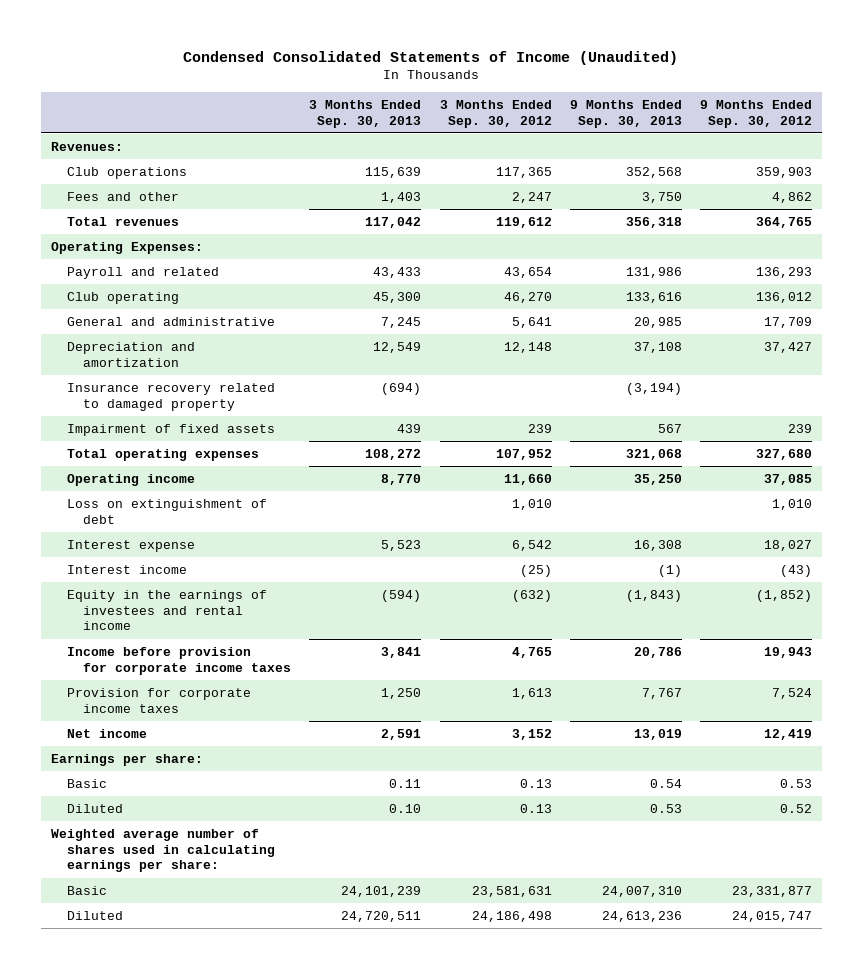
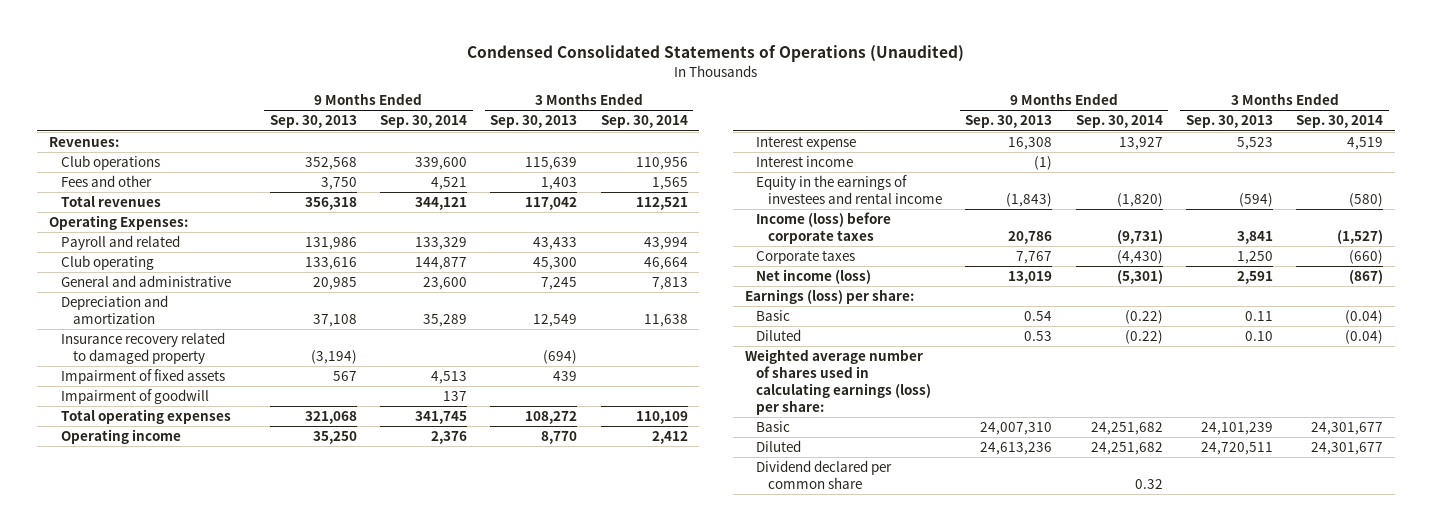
[183,50,679,65] Condensed Consolidated Statements of Income (Unaudited) -> [467,45,965,63] Condensed Consolidated Statements of Operations (Unaudited)
[439,99,552,128] 3 Months Ended Sep. 30, 2012 -> none
[700,99,813,128] 9 Months Ended Sep. 30, 2012 -> none
none -> [380,115,468,129] Sep. 30, 2014
none -> [600,115,688,129] Sep. 30, 2014
none -> [60,389,209,405] Impairment of goodwill
[66,498,267,524] Loss on extinguishment of debt -> none
[66,646,292,675] Income before provision for corporate income taxes -> [756,212,892,244] Income (loss) before corporate taxes
[66,687,251,713] Provision for corporate income taxes -> [756,250,856,265] Corporate taxes
[66,728,147,738] Net income -> [756,269,872,285] Net income (loss)
[50,753,203,766] Earnings per share: -> [744,289,914,305] Earnings (loss) per share:
[50,828,275,873] Weighted average number of shares used in calculating earnings per share: -> [744,349,932,415] Weighted average number of shares used in calculating earnings (loss) per share:
none -> [756,460,893,489] Dividend declared per common share

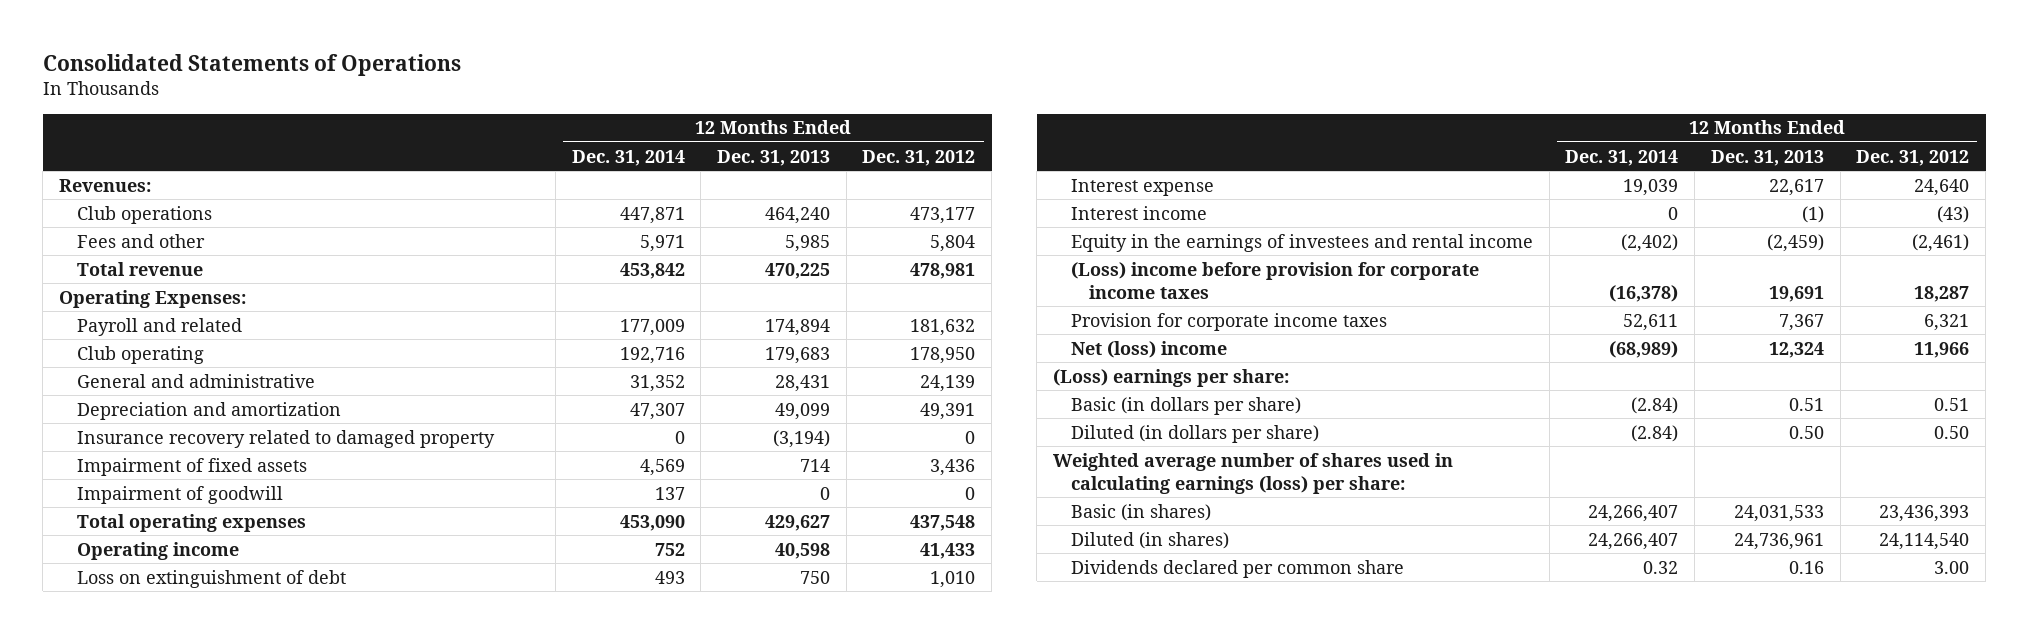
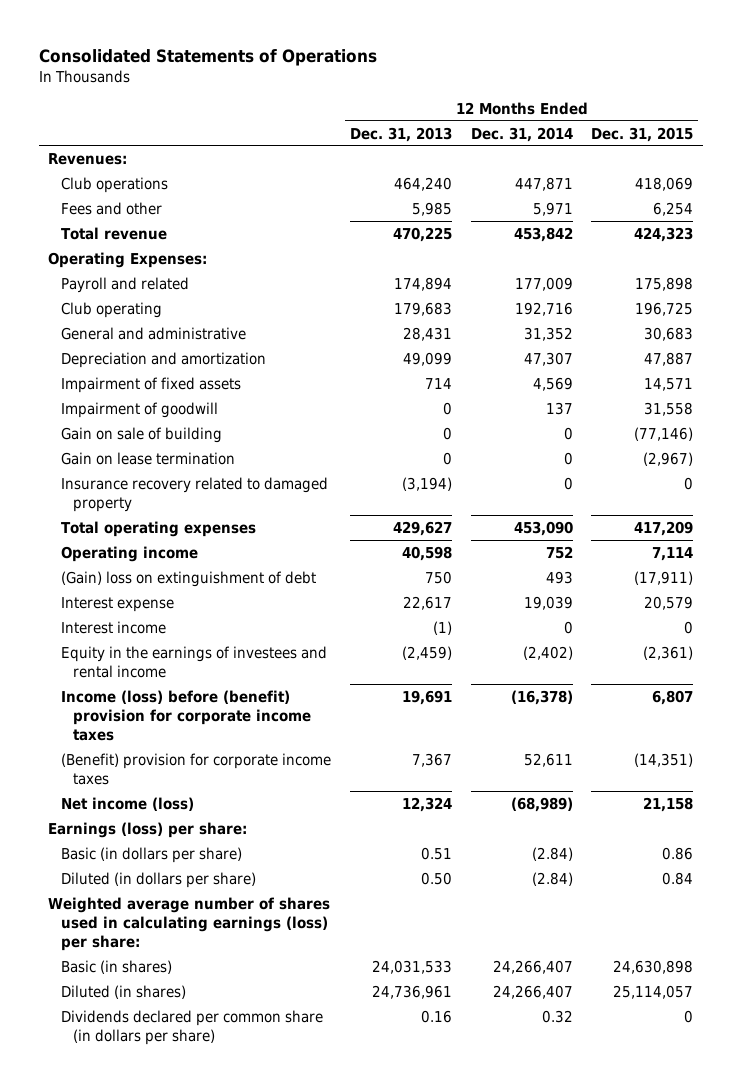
[862,149,976,166] Dec. 31, 2012 -> none
none -> [591,126,694,142] Dec. 31, 2015
none -> [60,426,222,443] Gain on sale of building
none -> [60,451,235,465] Gain on lease termination
[77,429,496,448] Insurance recovery related to damaged property -> [60,476,328,512] Insurance recovery related to damaged property
[77,569,347,588] Loss on extinguishment of debt -> [60,570,316,587] (Gain) loss on extinguishment of debt
[1070,261,1479,299] (Loss) income before provision for corporate income taxes -> [60,689,312,741] Income (loss) before (benefit) provision for corporate income taxes
[1070,312,1387,331] Provision for corporate income taxes -> [60,752,331,785] (Benefit) provision for corporate income taxes
[1070,340,1227,358] Net (loss) income -> [60,796,194,811] Net income (loss)
[1053,368,1290,387] (Loss) earnings per share: -> [48,821,248,838] Earnings (loss) per share:
[1070,559,1404,578] Dividends declared per common share -> [60,1009,323,1045] Dividends declared per common share (in dollars per share)

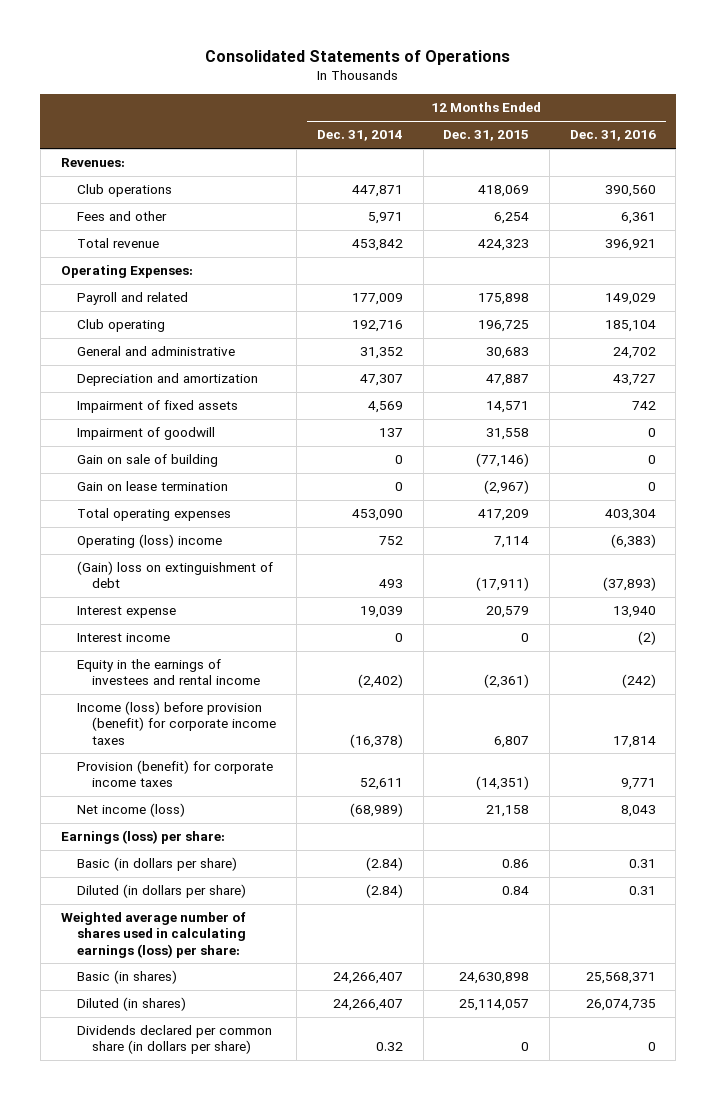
[349,126,452,142] Dec. 31, 2013 -> none
none -> [569,130,656,142] Dec. 31, 2016
[60,476,328,512] Insurance recovery related to damaged property -> none
[60,545,198,562] Operating income -> [76,534,222,549] Operating (loss) income
[60,689,312,741] Income (loss) before (benefit) provision for corporate income taxes -> [76,701,277,745] Income (loss) before provision (benefit) for corporate income taxes
[60,752,331,785] (Benefit) provision for corporate income taxes -> [76,760,273,788] Provision (benefit) for corporate income taxes

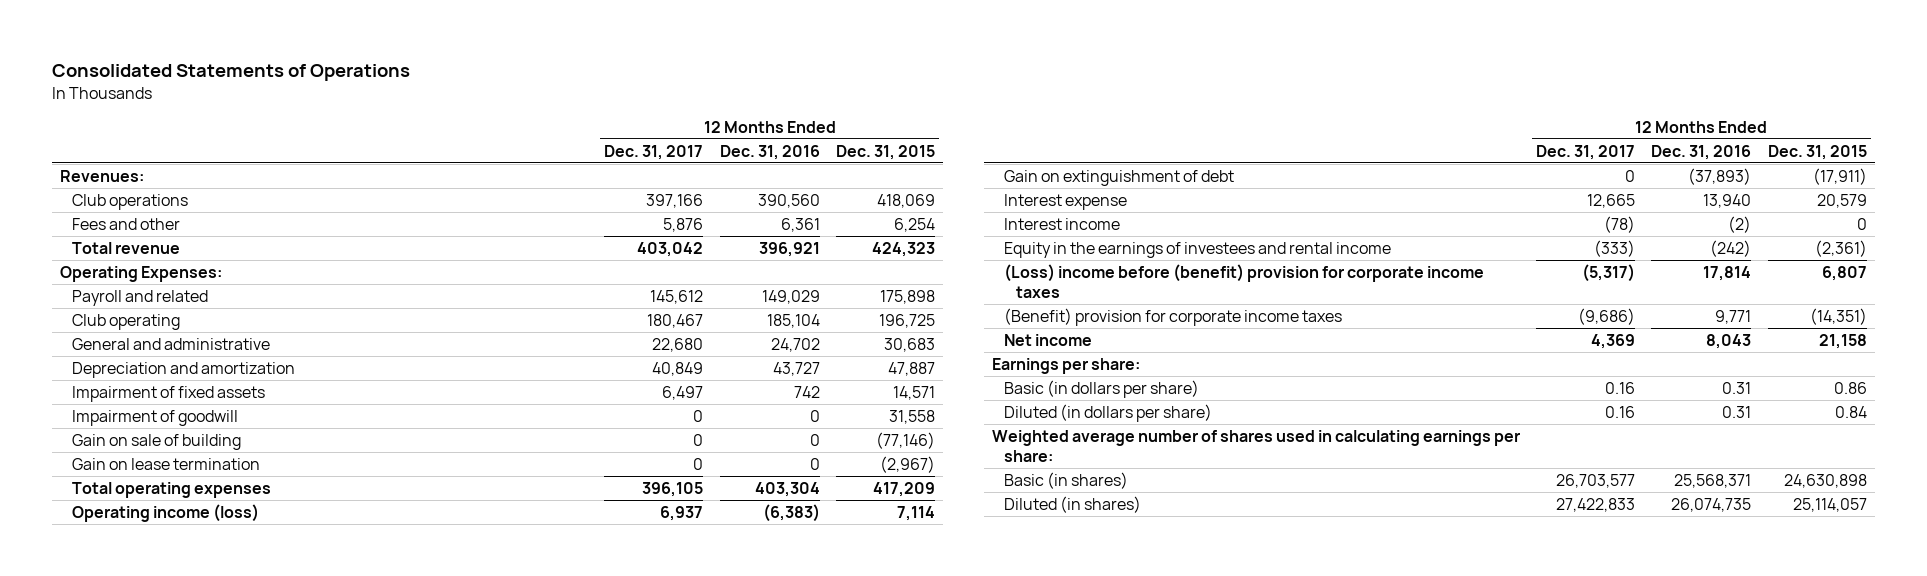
[316,130,403,142] Dec. 31, 2014 -> none
none -> [604,144,704,160] Dec. 31, 2017
[76,534,222,549] Operating (loss) income -> [72,503,260,522] Operating income (loss)
[76,561,273,589] (Gain) loss on extinguishment of debt -> [1003,169,1234,186] Gain on extinguishment of debt
[76,701,277,745] Income (loss) before provision (benefit) for corporate income taxes -> [1003,263,1484,298] (Loss) income before (benefit) provision for corporate income taxes
[76,760,273,788] Provision (benefit) for corporate income taxes -> [1003,307,1342,326] (Benefit) provision for corporate income taxes
[76,803,185,818] Net income (loss) -> [1003,333,1092,346] Net income
[60,830,225,845] Earnings (loss) per share: -> [991,357,1140,374] Earnings per share:
[60,912,246,958] Weighted average number of shares used in calculating earnings (loss) per share: -> [991,429,1520,462] Weighted average number of shares used in calculating earnings per share:
[76,1025,272,1055] Dividends declared per common share (in dollars per share) -> none

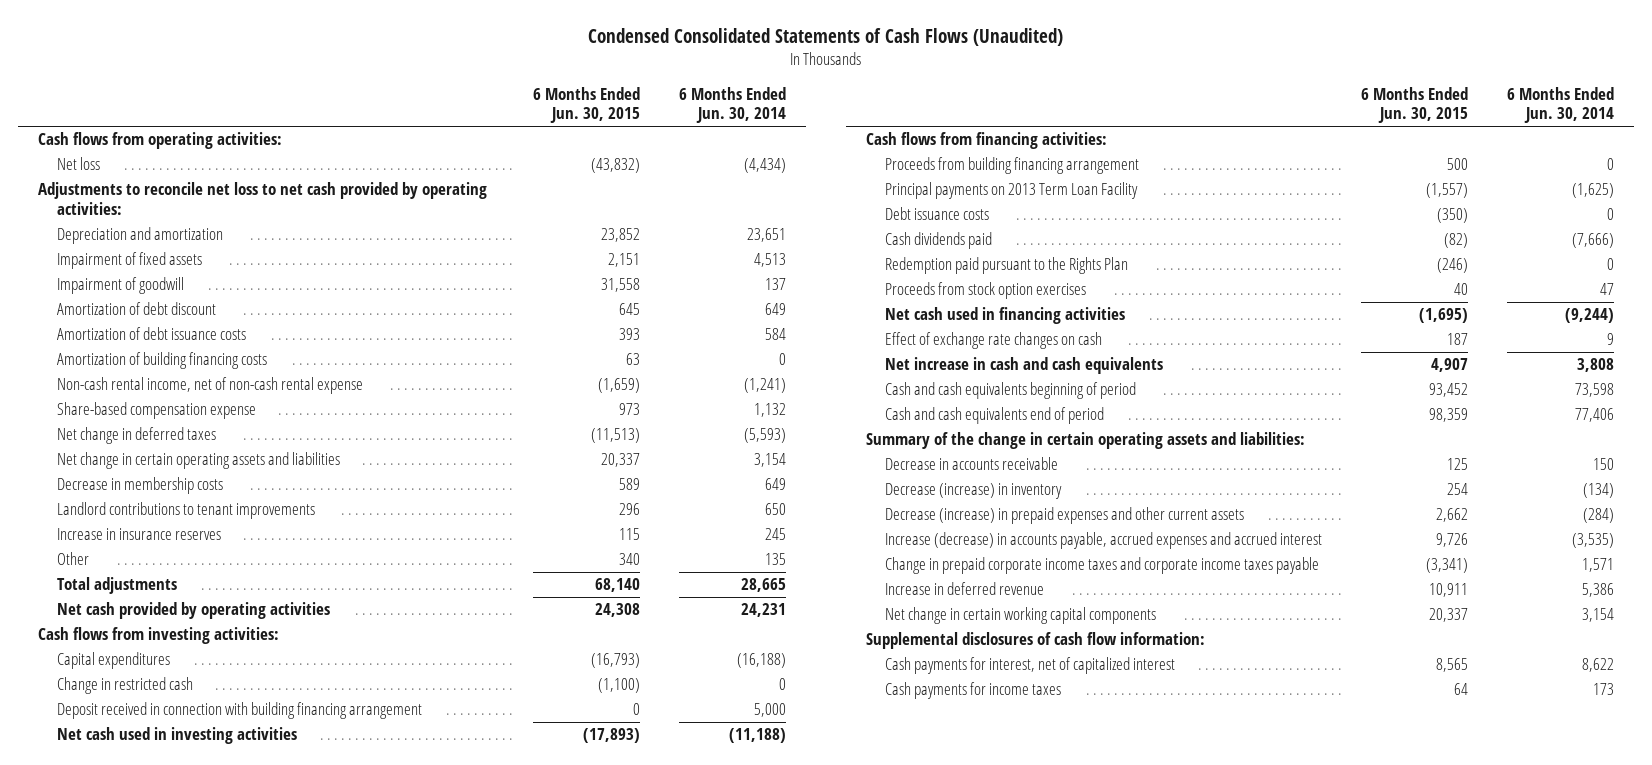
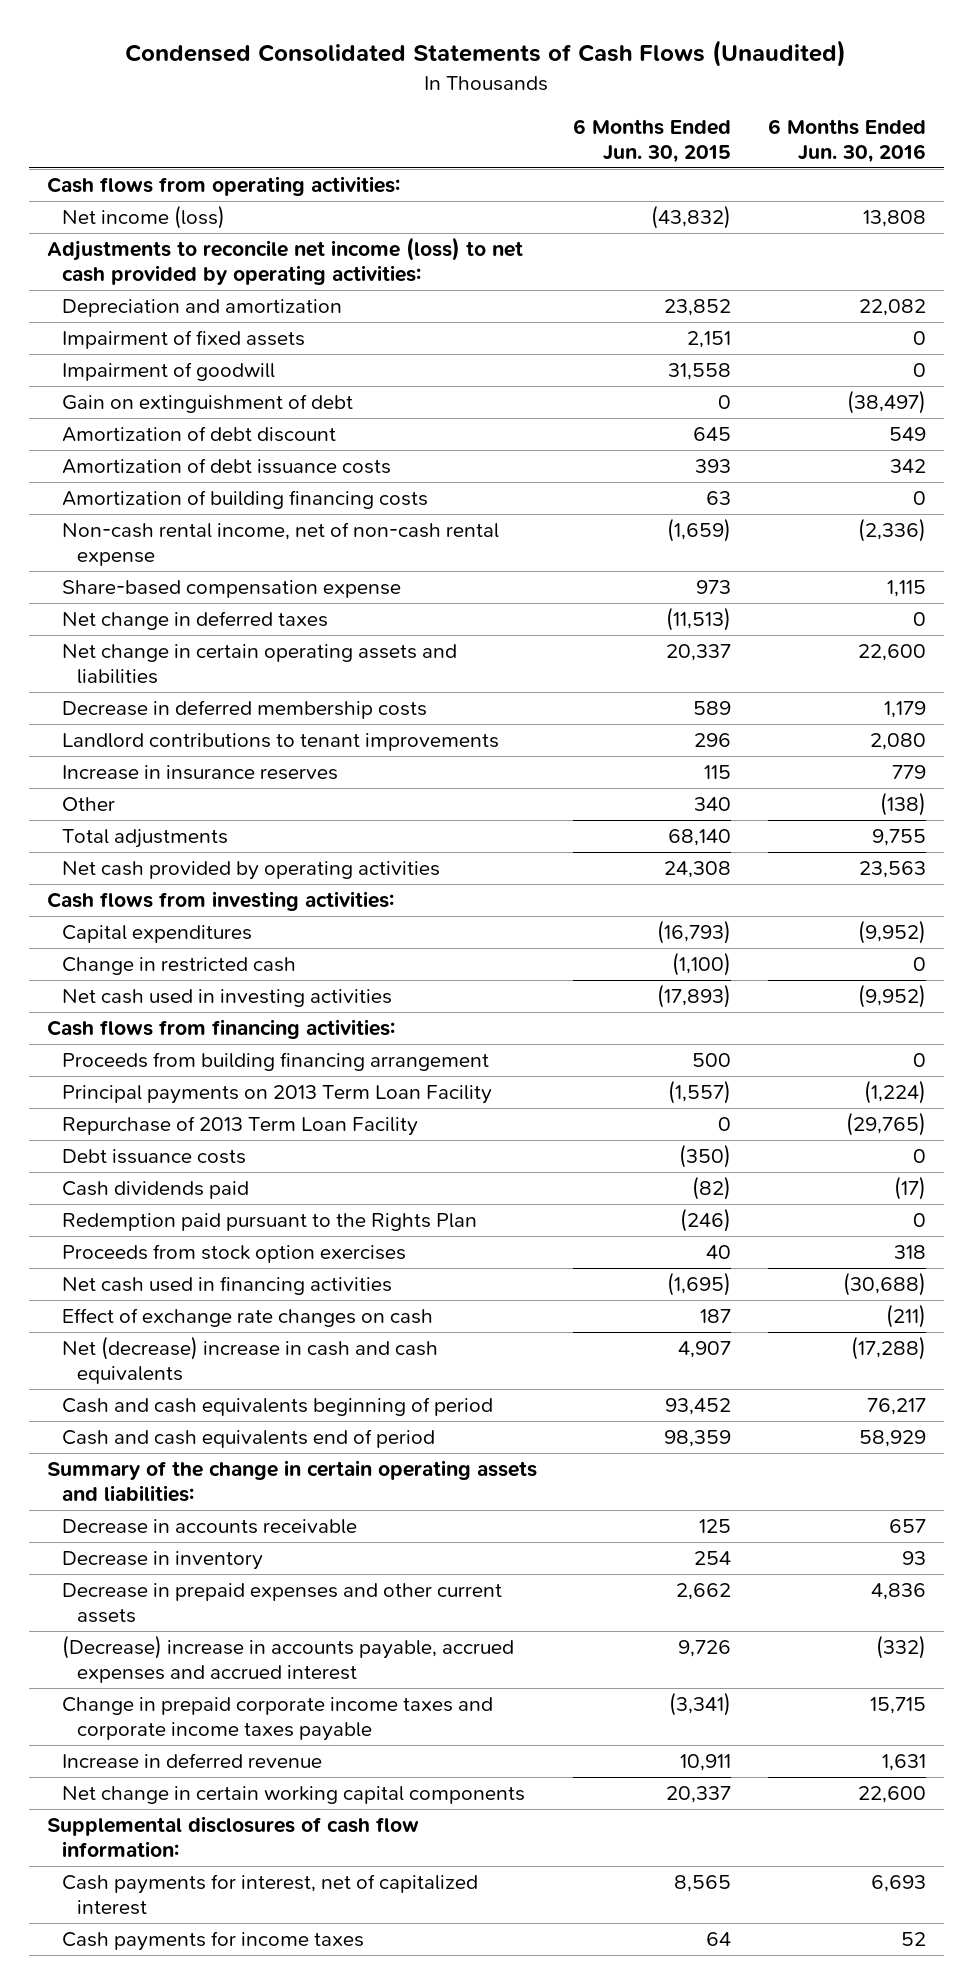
[679,86,787,124] 6 Months Ended Jun. 30, 2014 -> none
none -> [767,118,926,163] 6 Months Ended Jun. 30, 2016
[56,157,100,171] Net loss -> [61,205,225,230] Net income (loss)
[37,182,487,215] Adjustments to reconcile net loss to net cash provided by operating activities: -> [47,237,524,286] Adjustments to reconcile net income (loss) to net cash provided by operating activities:
none -> [61,394,353,414] Gain on extinguishment of debt
[56,477,223,495] Decrease in membership costs -> [61,700,427,720] Decrease in deferred membership costs
[56,702,422,720] Deposit received in connection with building financing arrangement -> none
none -> [61,1116,418,1137] Repurchase of 2013 Term Loan Facility
[884,357,1163,375] Net increase in cash and cash equivalents -> [61,1336,438,1385] Net (decrease) increase in cash and cash equivalents
[884,483,1062,500] Decrease (increase) in inventory -> [61,1551,263,1571] Decrease in inventory
[884,507,1244,525] Decrease (increase) in prepaid expenses and other current assets -> [61,1583,502,1624] Decrease in prepaid expenses and other current assets
[884,532,1322,550] Increase (decrease) in accounts payable, accrued expenses and accrued interest -> [61,1635,514,1684] (Decrease) increase in accounts payable, accrued expenses and accrued interest

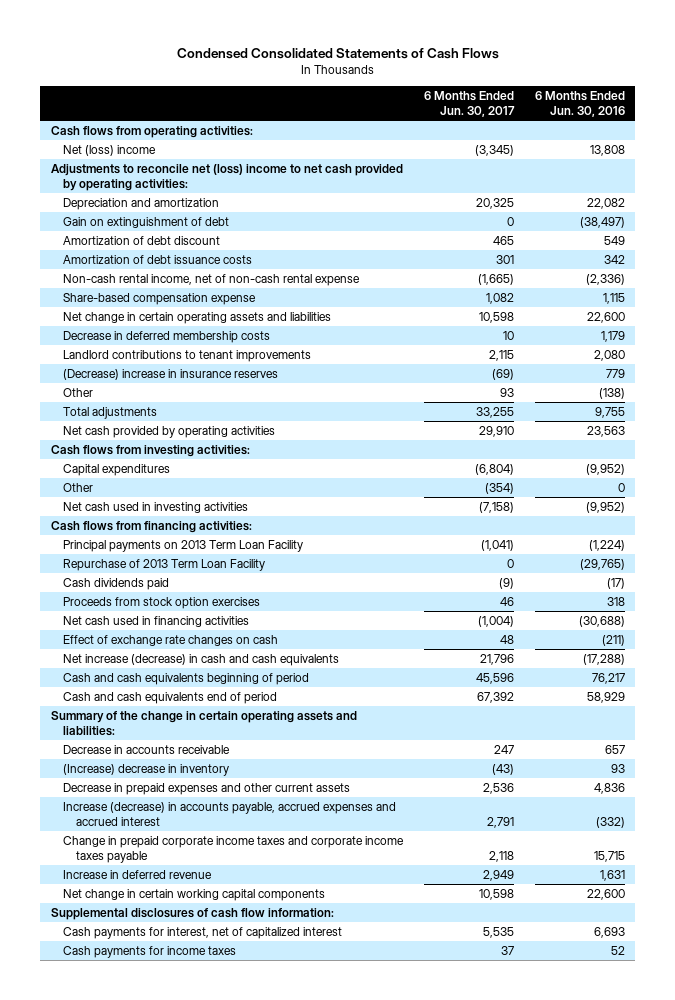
[125,40,847,68] Condensed Consolidated Statements of Cash Flows (Unaudited) -> [176,48,499,60] Condensed Consolidated Statements of Cash Flows
[573,118,732,163] 6 Months Ended Jun. 30, 2015 -> none
none -> [423,90,515,117] 6 Months Ended Jun. 30, 2017
[61,205,225,230] Net income (loss) -> [63,144,157,156] Net (loss) income
[47,237,524,286] Adjustments to reconcile net income (loss) to net cash provided by operating activities: -> [50,163,403,191] Adjustments to reconcile net (loss) income to net cash provided by operating activities:
[61,330,305,350] Impairment of fixed assets -> none
[61,362,275,382] Impairment of goodwill -> none
[61,490,428,510] Amortization of building financing costs -> none
[61,611,328,631] Net change in deferred taxes -> none
[61,765,338,781] Increase in insurance reserves -> [63,368,279,380] (Decrease) increase in insurance reserves
[61,957,296,976] Change in restricted cash -> none
none -> [63,482,94,492] Other
[61,1052,489,1072] Proceeds from building financing arrangement -> none
[61,1149,246,1165] Debt issuance costs -> none
[61,1213,477,1232] Redemption paid pursuant to the Rights Plan -> none
[61,1336,438,1385] Net (decrease) increase in cash and cash equivalents -> [63,653,340,666] Net increase (decrease) in cash and cash equivalents
[61,1551,263,1571] Decrease in inventory -> [63,763,230,776] (Increase) decrease in inventory
[61,1635,514,1684] (Decrease) increase in accounts payable, accrued expenses and accrued interest -> [63,801,397,826] Increase (decrease) in accounts payable, accrued expenses and accrued interest

